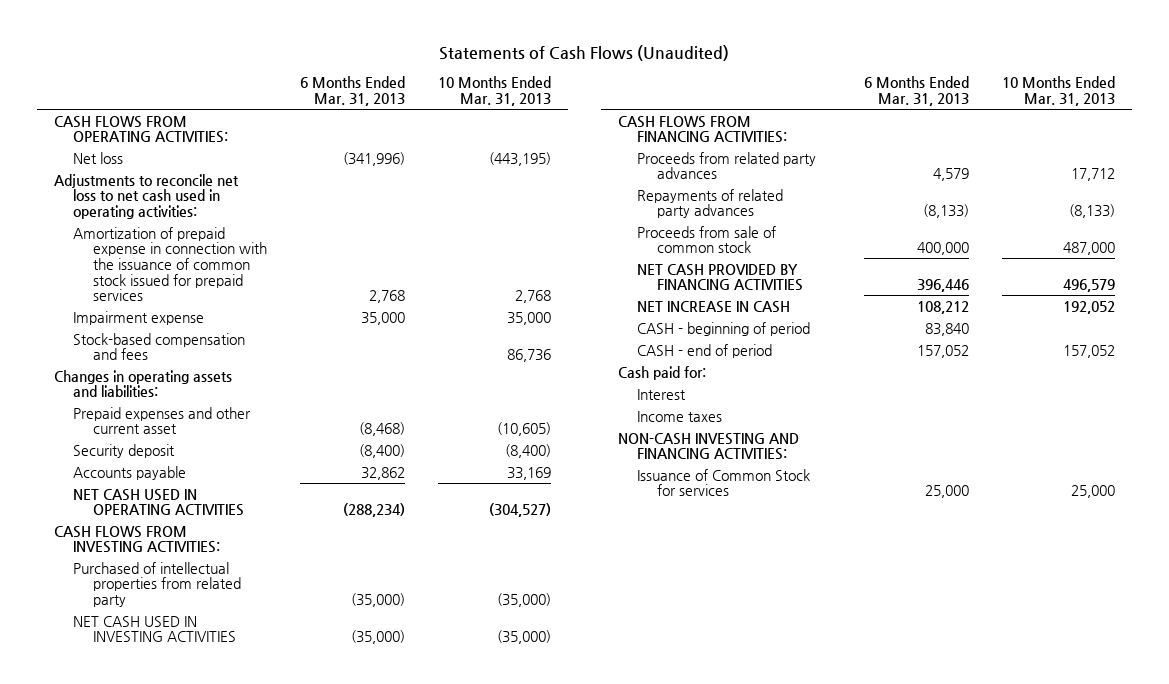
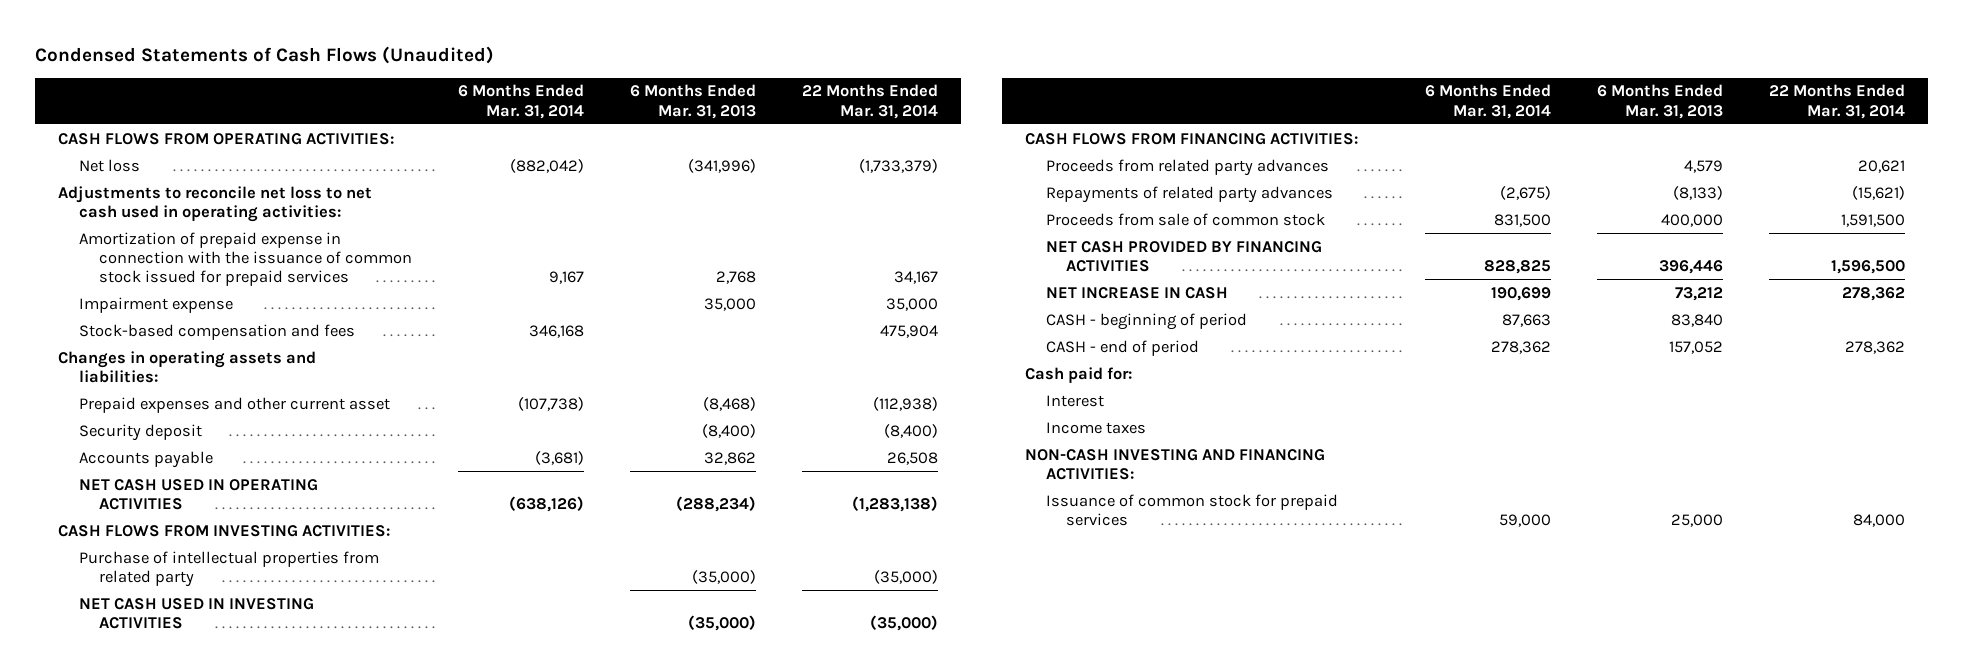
[439,45,730,62] Statements of Cash Flows (Unaudited) -> [35,46,495,65] Condensed Statements of Cash Flows (Unaudited)
[437,76,551,106] 10 Months Ended Mar. 31, 2013 -> none
none -> [457,84,584,119] 6 Months Ended Mar. 31, 2014
none -> [801,84,938,119] 22 Months Ended Mar. 31, 2014
[73,561,241,607] Purchased of intellectual properties from related party -> [78,550,379,587] Purchase of intellectual properties from related party
[916,300,969,314] 108,212 -> [1674,286,1723,301] 73,212
[637,468,811,497] Issuance of Common Stock for services -> [1045,493,1338,526] Issuance of common stock for prepaid services

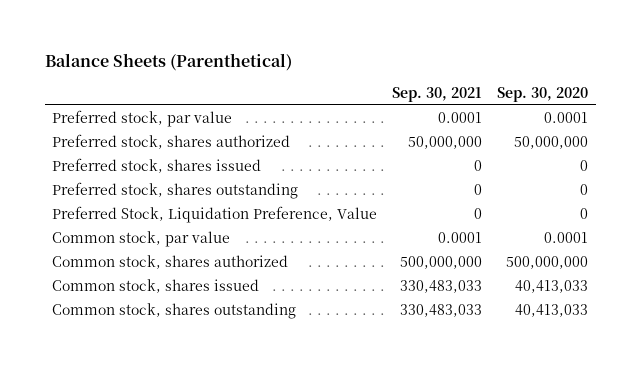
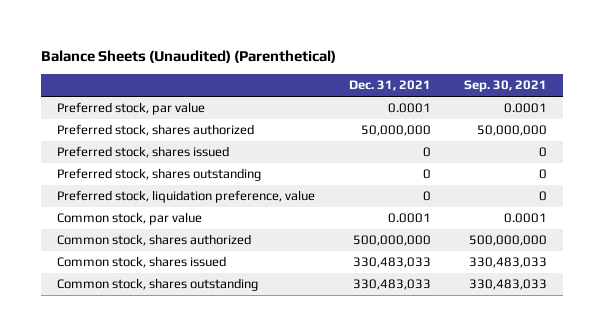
[44,52,292,71] Balance Sheets (Parenthetical) -> [40,49,336,63] Balance Sheets (Unaudited) (Parenthetical)
[497,86,589,102] Sep. 30, 2020 -> none
none -> [348,80,431,92] Dec. 31, 2021
[52,206,378,224] Preferred Stock, Liquidation Preference, Value -> [57,190,316,204] Preferred stock, liquidation preference, value

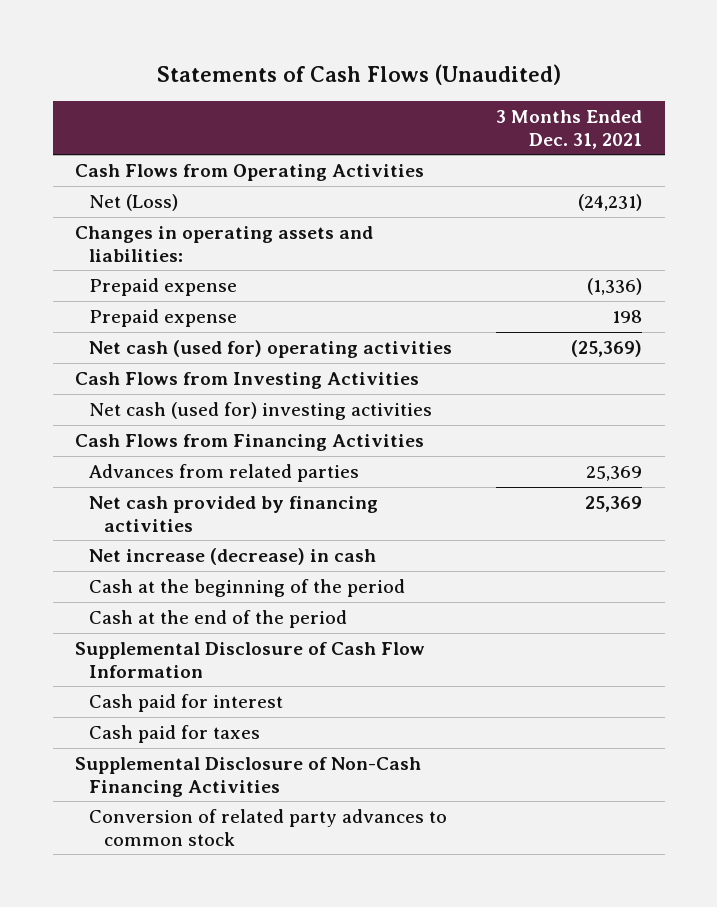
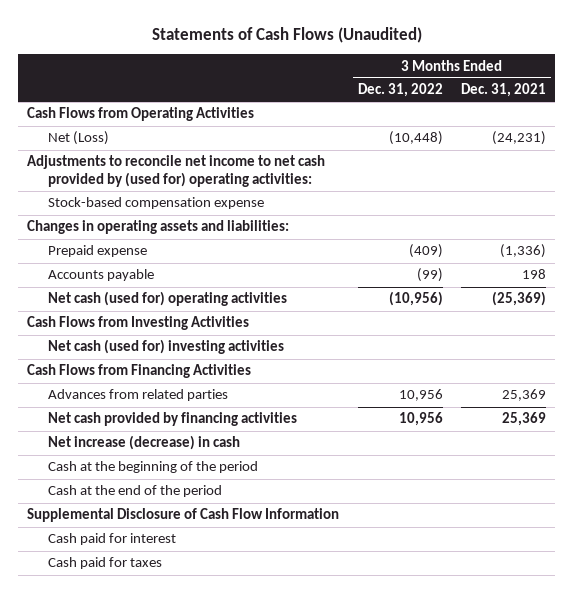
none -> [357,83,443,98] Dec. 31, 2022
none -> [27,155,326,187] Adjustments to reconcile net income to net cash provided by (used for) operating activities:
none -> [47,197,264,210] Stock-based compensation expense
[89,308,238,327] Prepaid expense -> [47,269,154,282] Accounts payable
[74,756,421,797] Supplemental Disclosure of Non-Cash Financing Activities -> none
[89,808,448,846] Conversion of related party advances to common stock -> none

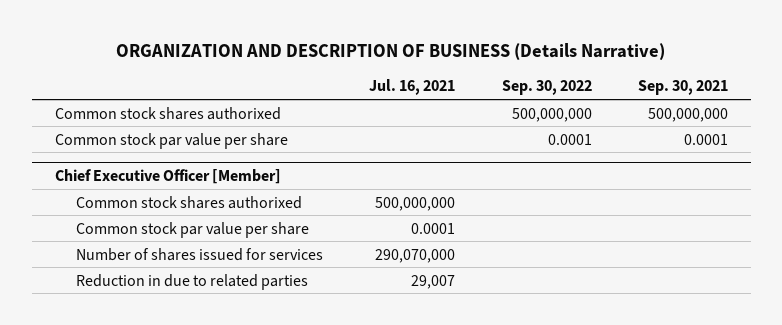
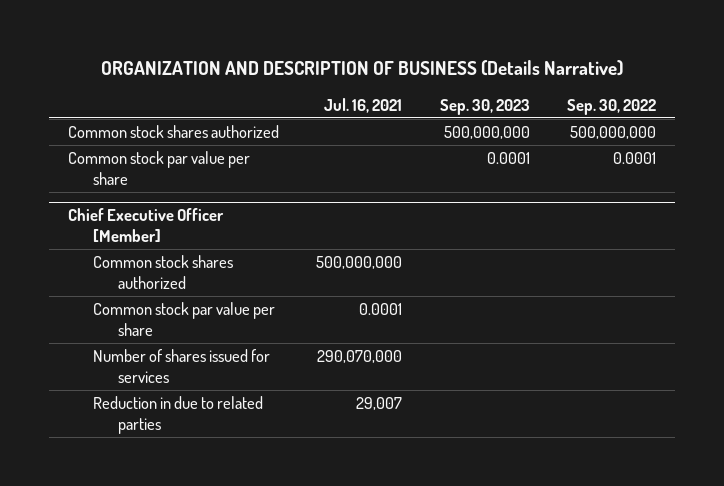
[637,80,728,96] Sep. 30, 2021 -> none
none -> [439,98,530,115] Sep. 30, 2023
[54,106,281,120] Common stock shares authorixed -> [67,125,279,139] Common stock shares authorized
[76,195,303,209] Common stock shares authorixed -> [92,255,233,289] Common stock shares authorized

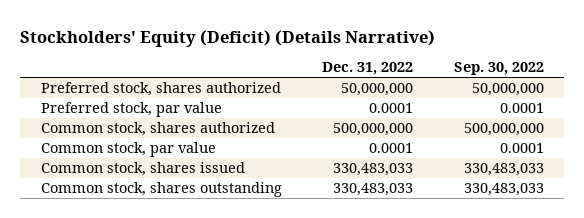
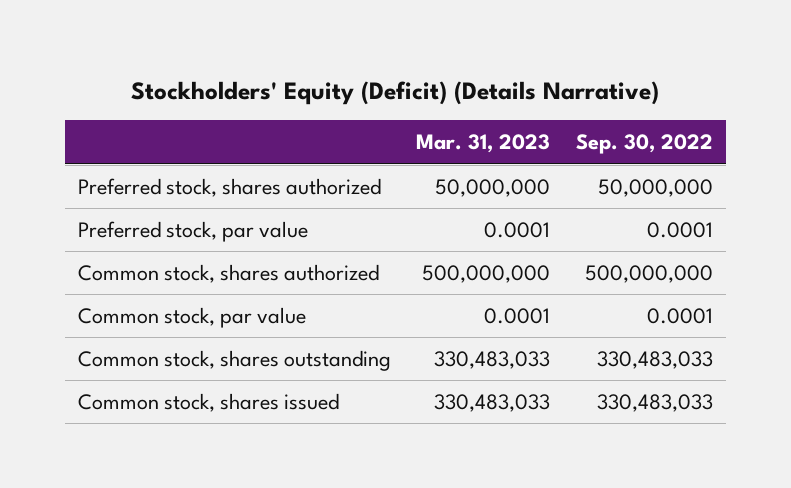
[322,62,414,76] Dec. 31, 2022 -> none
none -> [416,134,551,154] Mar. 31, 2023
[40,162,245,177] Common stock, shares issued -> [77,392,339,412] Common stock, shares issued

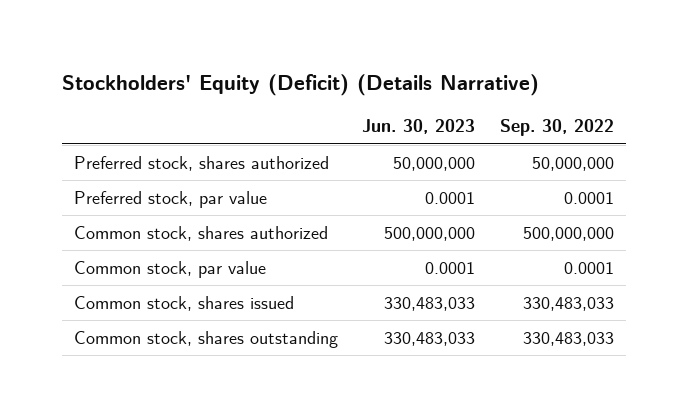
[416,134,551,154] Mar. 31, 2023 -> none
none -> [362,119,476,135] Jun. 30, 2023
[77,349,391,371] Common stock, shares outstanding -> [74,331,339,349] Common stock, shares outstanding

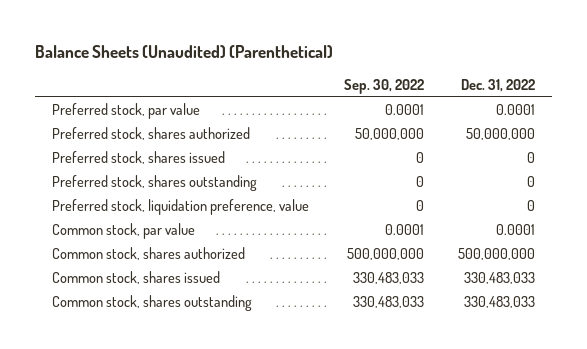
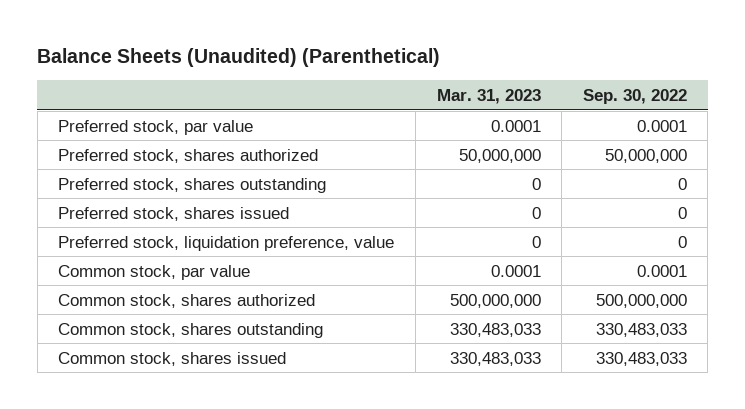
[460,79,535,93] Dec. 31, 2022 -> none
none -> [436,88,541,104] Mar. 31, 2023
[52,151,226,165] Preferred stock, shares issued -> [58,206,290,221] Preferred stock, shares issued
[52,271,221,285] Common stock, shares issued -> [58,351,287,366] Common stock, shares issued

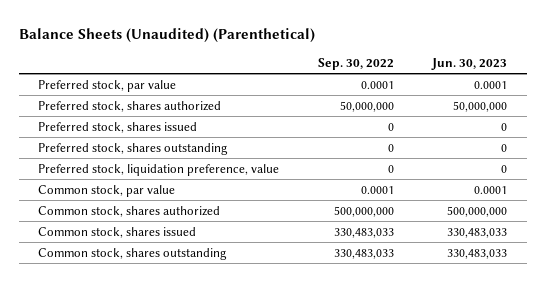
[436,88,541,104] Mar. 31, 2023 -> none
none -> [431,58,508,71] Jun. 30, 2023
[58,177,327,193] Preferred stock, shares outstanding -> [38,142,229,155] Preferred stock, shares outstanding
[58,322,324,338] Common stock, shares outstanding -> [38,247,228,260] Common stock, shares outstanding

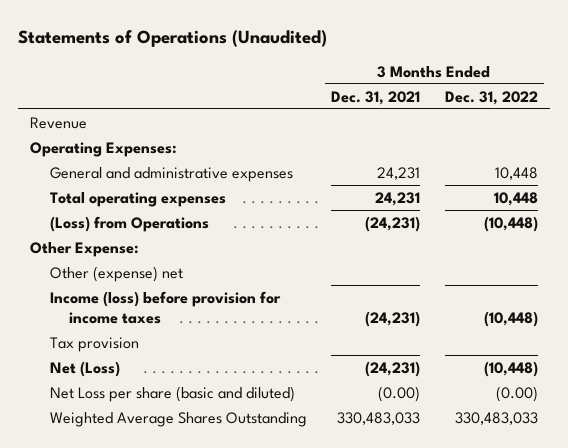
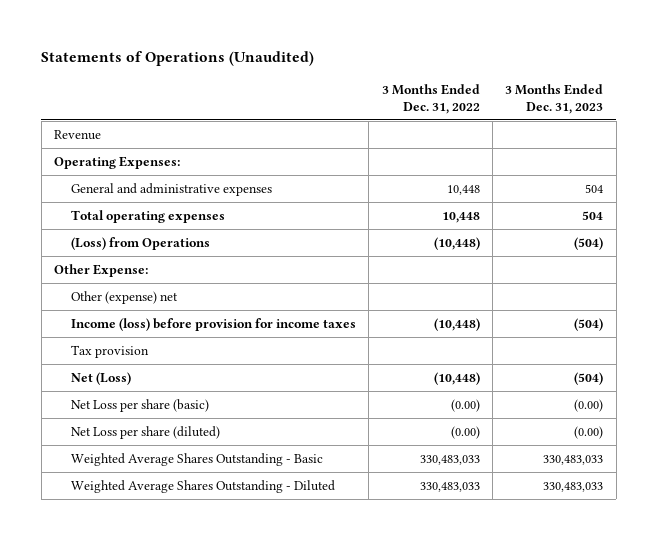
[331,90,421,105] Dec. 31, 2021 -> none
none -> [505,83,604,114] 3 Months Ended Dec. 31, 2023
[49,385,295,402] Net Loss per share (basic and diluted) -> [70,398,209,412] Net Loss per share (basic)
none -> [70,425,220,439] Net Loss per share (diluted)
[49,411,307,427] Weighted Average Shares Outstanding -> [70,452,323,466] Weighted Average Shares Outstanding - Basic
none -> [70,479,335,493] Weighted Average Shares Outstanding - Diluted

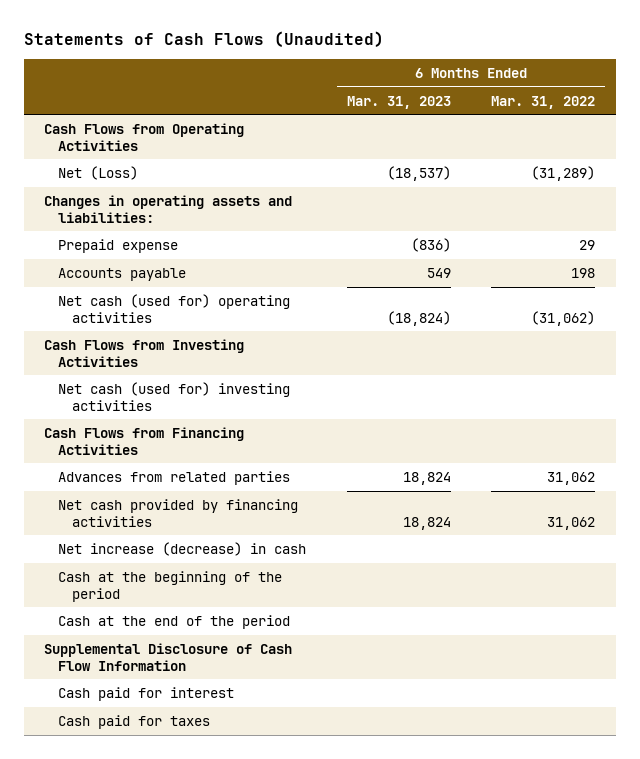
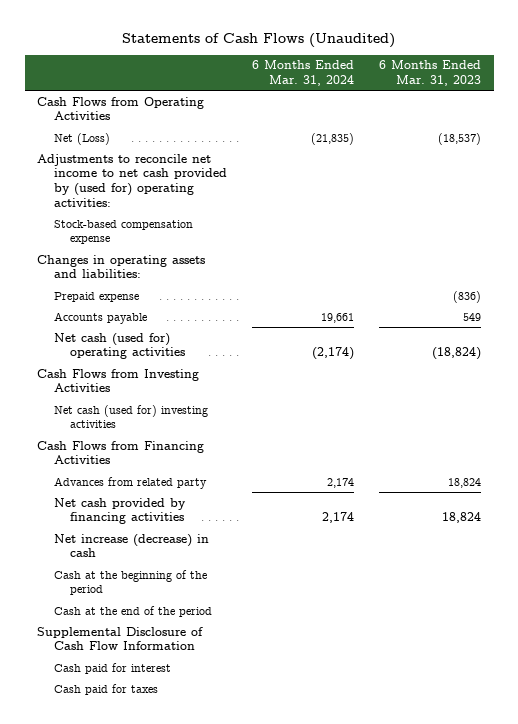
[491,95,596,109] Mar. 31, 2022 -> none
none -> [251,60,354,86] 6 Months Ended Mar. 31, 2024
none -> [37,153,227,207] Adjustments to reconcile net income to net cash provided by (used for) operating activities:
none -> [53,219,193,245] Stock-based compensation expense
[58,470,291,485] Advances from related parties -> [53,476,207,489] Advances from related party

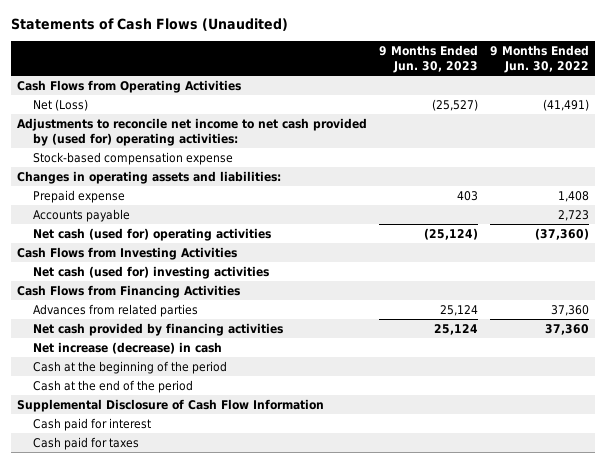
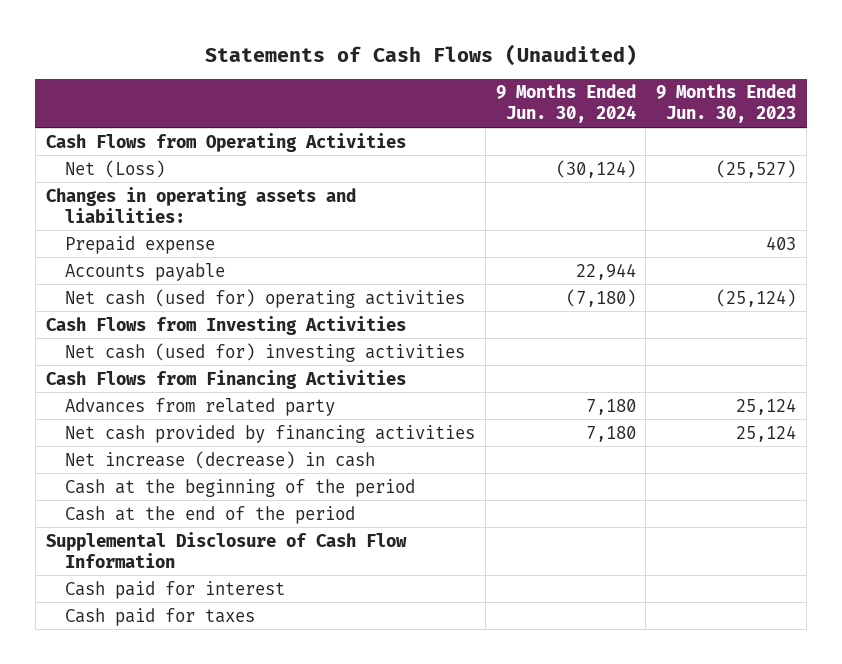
[490,44,590,73] 9 Months Ended Jun. 30, 2022 -> none
none -> [495,84,636,124] 9 Months Ended Jun. 30, 2024
[16,117,367,147] Adjustments to reconcile net income to net cash provided by (used for) operating activities: -> none
[32,151,233,165] Stock-based compensation expense -> none
[32,303,198,317] Advances from related parties -> [64,397,335,416] Advances from related party

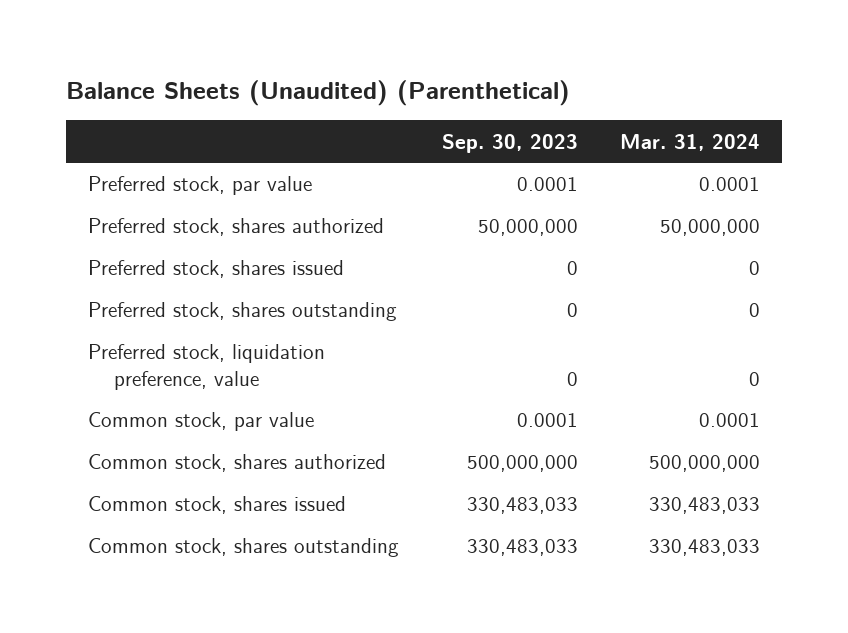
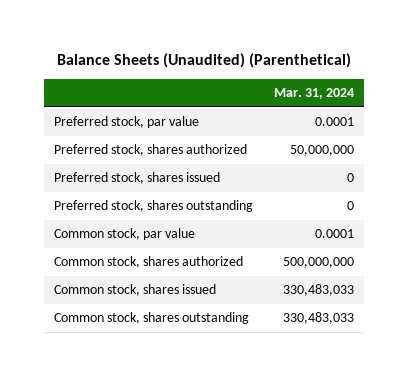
[441,133,578,153] Sep. 30, 2023 -> none
[87,344,325,390] Preferred stock, liquidation preference, value -> none

